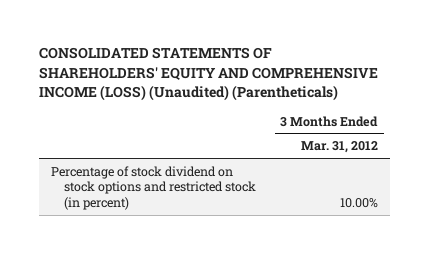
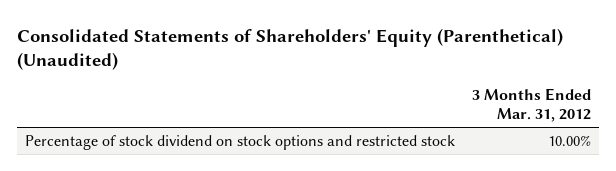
[39,47,379,101] CONSOLIDATED STATEMENTS OF SHAREHOLDERS' EQUITY AND COMPREHENSIVE INCOME (LOSS) (Unaudited) (Parentheticals) -> [16,27,563,71] Consolidated Statements of Shareholders' Equity (Parenthetical) (Unaudited)
[51,165,257,210] Percentage of stock dividend on stock options and restricted stock (in percent) -> [25,135,456,151] Percentage of stock dividend on stock options and restricted stock

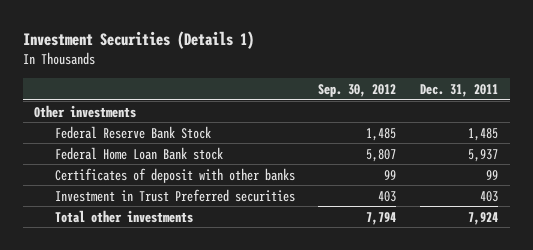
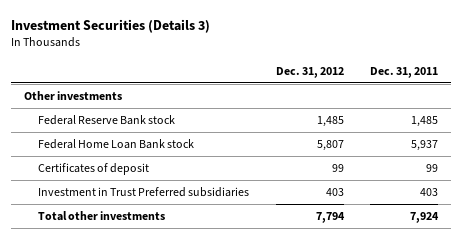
[22,30,254,49] Investment Securities (Details 1) -> [10,18,210,33] Investment Securities (Details 3)
[318,83,397,97] Sep. 30, 2012 -> none
none -> [275,66,344,78] Dec. 31, 2012
[54,125,211,139] Federal Reserve Bank Stock -> [38,115,176,126] Federal Reserve Bank stock
[54,167,295,183] Certificates of deposit with other banks -> [38,163,150,176] Certificates of deposit
[54,188,295,202] Investment in Trust Preferred securities -> [38,187,250,198] Investment in Trust Preferred subsidiaries

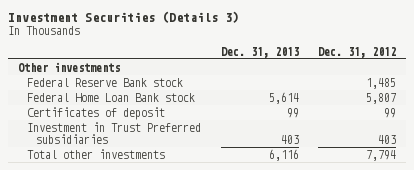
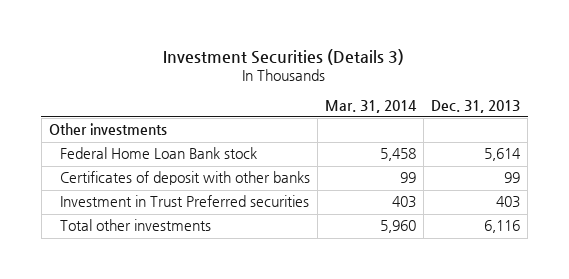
[318,46,397,58] Dec. 31, 2012 -> none
none -> [325,99,418,113] Mar. 31, 2014
[26,77,183,87] Federal Reserve Bank stock -> none
[26,106,165,120] Certificates of deposit -> [60,171,311,186] Certificates of deposit with other banks
[26,121,201,144] Investment in Trust Preferred subsidiaries -> [60,195,310,208] Investment in Trust Preferred securities

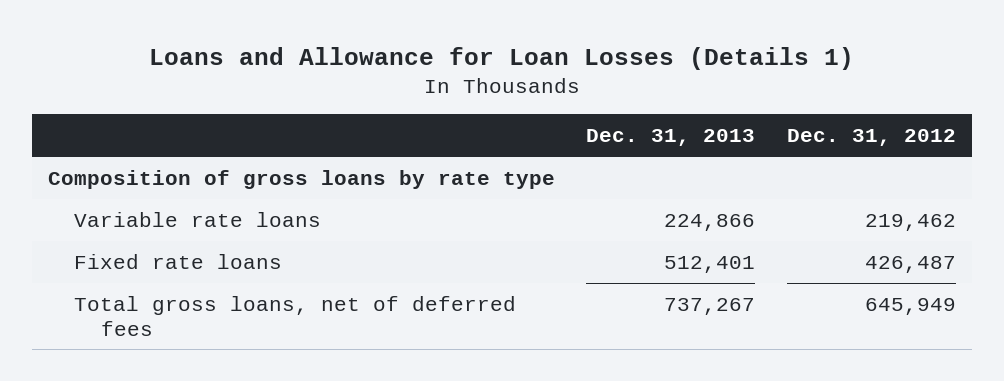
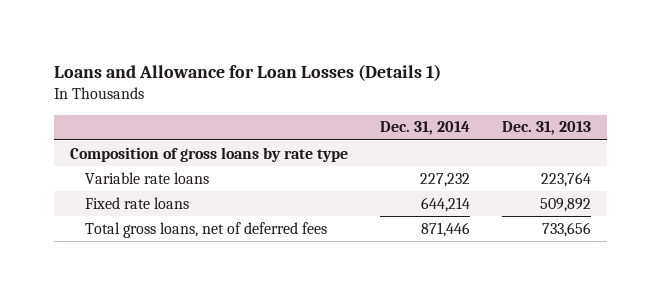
[786,129,956,147] Dec. 31, 2012 -> none
none -> [379,121,470,136] Dec. 31, 2014
[664,213,756,231] 224,866 -> [540,171,591,187] 223,764
[664,255,756,273] 512,401 -> [539,197,591,212] 509,892
[664,297,756,315] 737,267 -> [541,221,591,237] 733,656

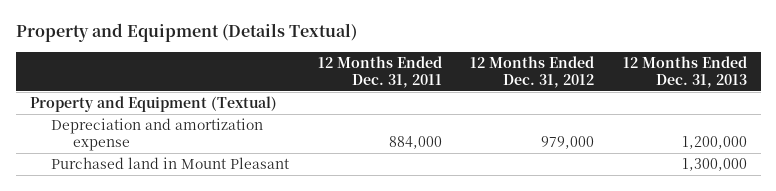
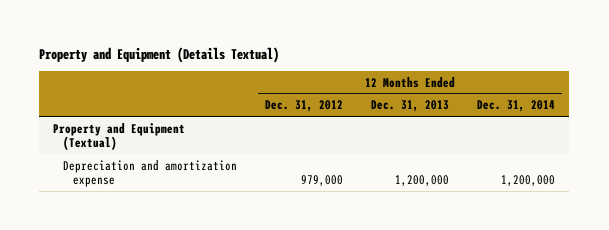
[317,55,442,89] 12 Months Ended Dec. 31, 2011 -> none
none -> [477,100,556,113] Dec. 31, 2014
[51,157,290,170] Purchased land in Mount Pleasant -> none

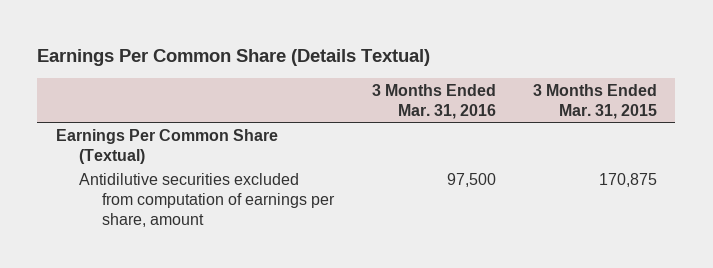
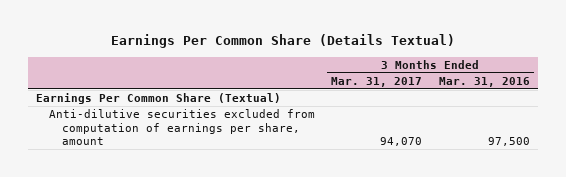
[532,83,657,119] 3 Months Ended Mar. 31, 2015 -> none
none -> [331,76,423,87] Mar. 31, 2017
[79,172,336,227] Antidilutive securities excluded from computation of earnings per share, amount -> [48,109,315,146] Anti-dilutive securities excluded from computation of earnings per share, amount

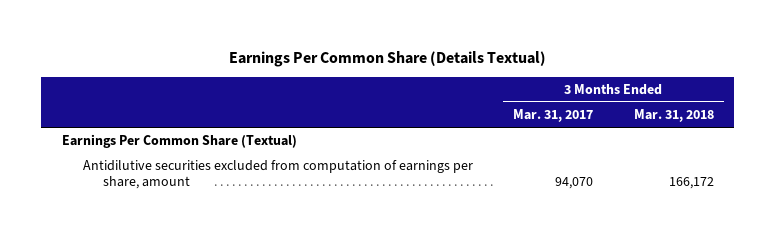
[438,76,530,87] Mar. 31, 2016 -> none
none -> [633,109,714,123] Mar. 31, 2018
[48,109,315,146] Anti-dilutive securities excluded from computation of earnings per share, amount -> [82,160,473,190] Antidilutive securities excluded from computation of earnings per share, amount

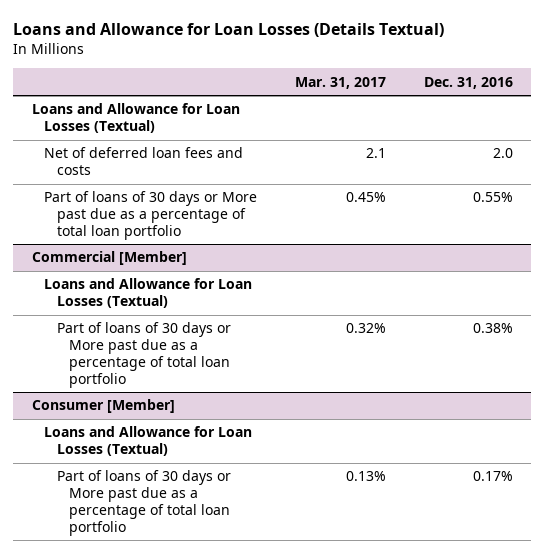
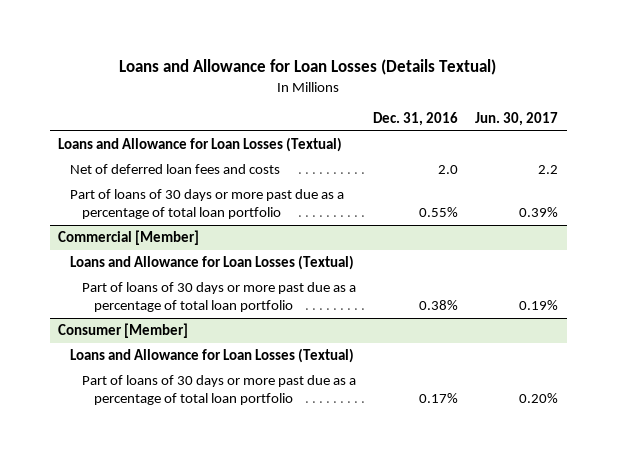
[295,76,387,89] Mar. 31, 2017 -> none
none -> [475,111,559,126] Jun. 30, 2017
[44,191,258,240] Part of loans of 30 days or More past due as a percentage of total loan portfolio -> [70,188,345,220] Part of loans of 30 days or more past due as a percentage of total loan portfolio
[56,322,231,388] Part of loans of 30 days or More past due as a percentage of total loan portfolio -> [82,281,357,313] Part of loans of 30 days or more past due as a percentage of total loan portfolio
[56,470,231,536] Part of loans of 30 days or More past due as a percentage of total loan portfolio -> [82,374,357,406] Part of loans of 30 days or more past due as a percentage of total loan portfolio

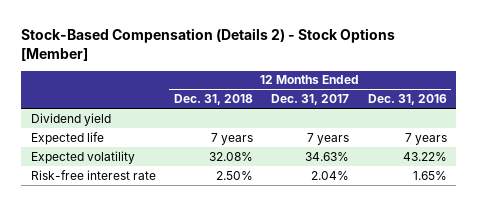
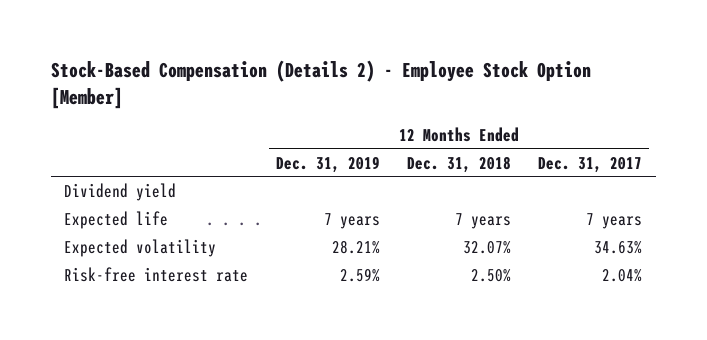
[21,28,396,61] Stock-Based Compensation (Details 2) - Stock Options [Member] -> [50,60,591,109] Stock-Based Compensation (Details 2) - Employee Stock Option [Member]
[367,94,447,106] Dec. 31, 2016 -> none
none -> [275,155,380,173] Dec. 31, 2019
[209,151,254,161] 32.08% -> [463,240,512,254] 32.07%

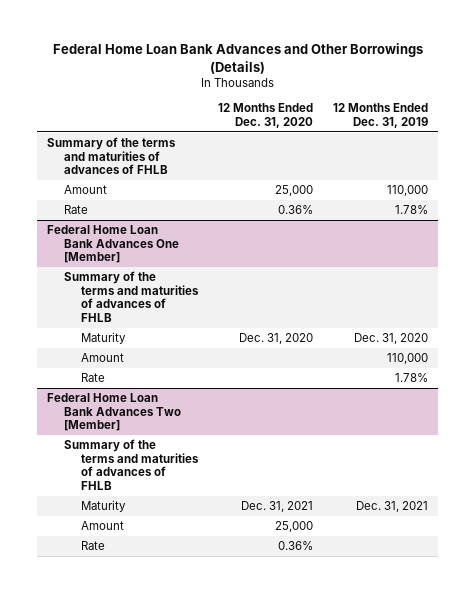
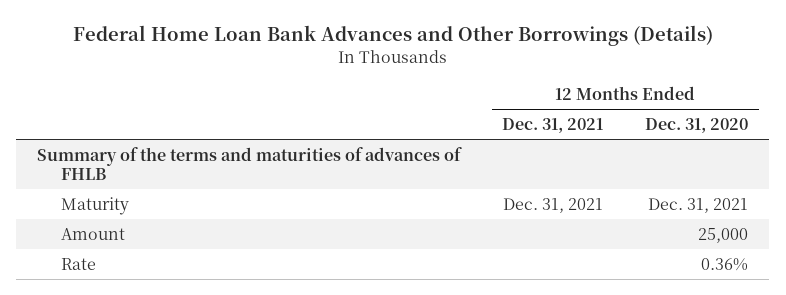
[333,103,429,128] 12 Months Ended Dec. 31, 2019 -> none
none -> [502,118,604,134] Dec. 31, 2021
[64,184,108,194] Amount -> none
[64,204,89,214] Rate -> none
[46,224,180,264] Federal Home Loan Bank Advances One [Member] -> none
[64,270,200,323] Summary of the terms and maturities of advances of FHLB -> none
[81,331,127,344] Maturity -> none
[81,352,125,362] Amount -> none
[81,372,106,382] Rate -> none
[46,392,182,432] Federal Home Loan Bank Advances Two [Member] -> none
[64,438,200,491] Summary of the terms and maturities of advances of FHLB -> none

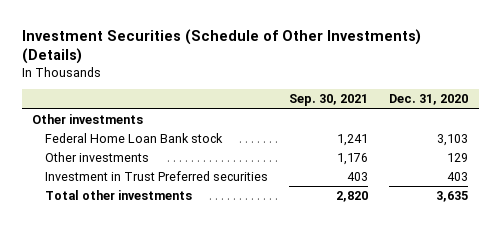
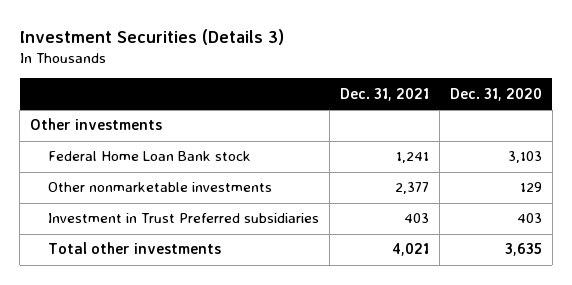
[21,28,421,65] Investment Securities (Schedule of Other Investments) (Details) -> [19,29,284,46] Investment Securities (Details 3)
[289,94,369,107] Sep. 30, 2021 -> none
none -> [340,87,430,101] Dec. 31, 2021
[44,152,149,163] Other investments -> [48,182,273,193] Other nonmarketable investments
[44,171,268,182] Investment in Trust Preferred securities -> [48,213,320,224] Investment in Trust Preferred subsidiaries

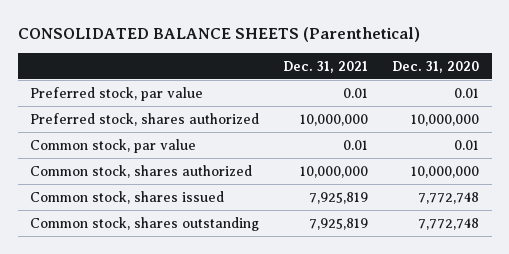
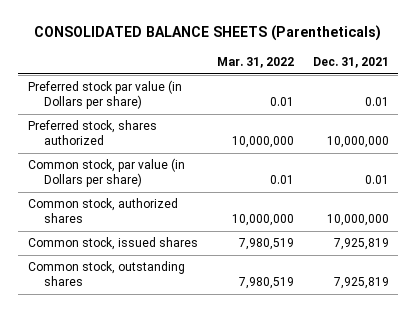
[17,27,420,43] CONSOLIDATED BALANCE SHEETS (Parenthetical) -> [34,25,382,42] CONSOLIDATED BALANCE SHEETS (Parentheticals)
[392,60,480,73] Dec. 31, 2020 -> none
none -> [216,56,294,68] Mar. 31, 2022
[29,86,203,101] Preferred stock, par value -> [27,80,182,110] Preferred stock par value (in Dollars per share)
[29,138,196,153] Common stock, par value -> [27,158,185,188] Common stock, par value (in Dollars per share)
[29,164,252,178] Common stock, shares authorized -> [27,198,178,224] Common stock, authorized shares
[29,190,224,204] Common stock, shares issued -> [27,237,198,251] Common stock, issued shares
[29,216,259,231] Common stock, shares outstanding -> [27,261,185,287] Common stock, outstanding shares

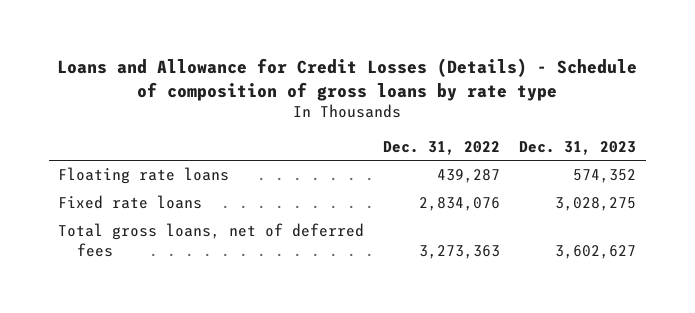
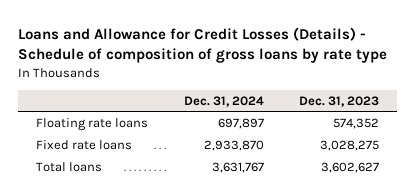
[383,140,501,155] Dec. 31, 2022 -> none
none -> [183,95,264,107] Dec. 31, 2024
[58,223,365,257] Total gross loans, net of deferred fees -> [36,161,103,172] Total loans

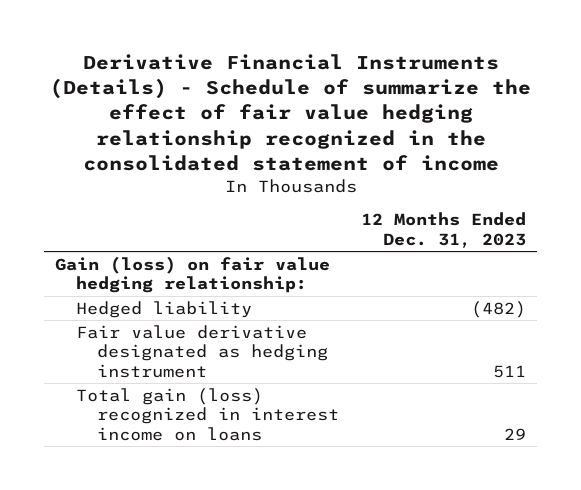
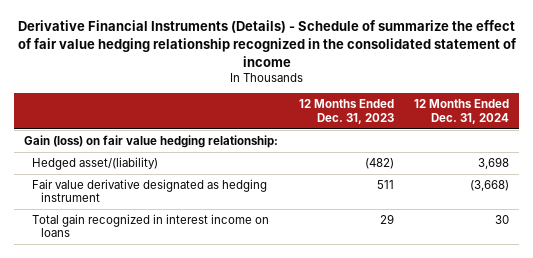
none -> [413,99,509,124] 12 Months Ended Dec. 31, 2024
[75,300,252,318] Hedged liability -> [32,157,159,171] Hedged asset/(liability)
[75,387,339,442] Total gain (loss) recognized in interest income on loans -> [32,214,270,238] Total gain recognized in interest income on loans

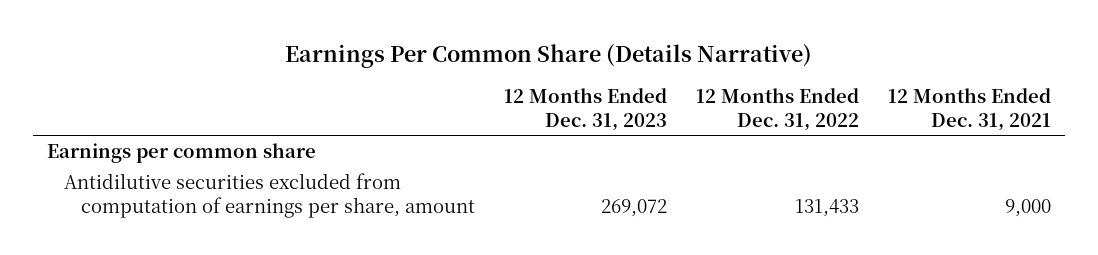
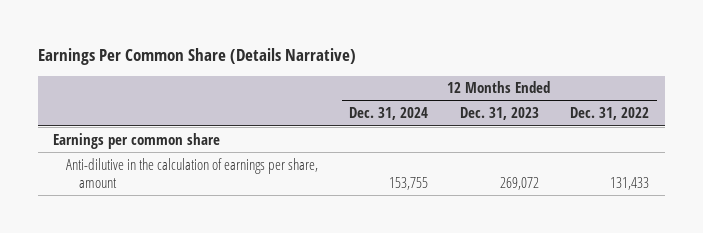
[887,87,1051,131] 12 Months Ended Dec. 31, 2021 -> none
none -> [349,107,429,121] Dec. 31, 2024
[64,173,476,219] Antidilutive securities excluded from computation of earnings per share, amount -> [66,157,319,189] Anti-dilutive in the calculation of earnings per share, amount

